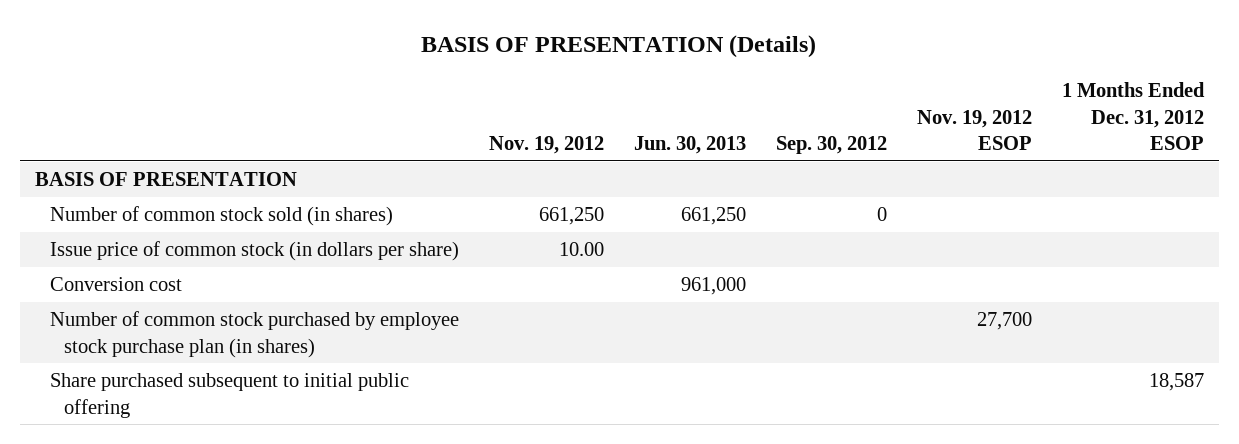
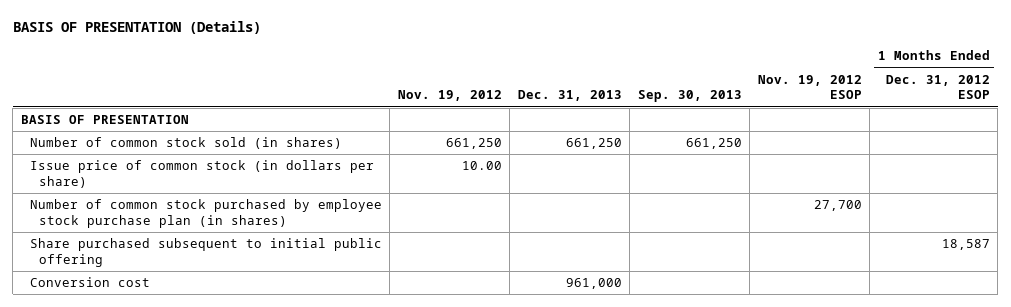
[633,136,746,155] Jun. 30, 2013 -> none
[775,136,887,155] Sep. 30, 2012 -> none
none -> [517,90,622,102] Dec. 31, 2013
none -> [637,90,742,103] Sep. 30, 2013
[49,277,182,292] Conversion cost -> [29,277,150,288] Conversion cost

